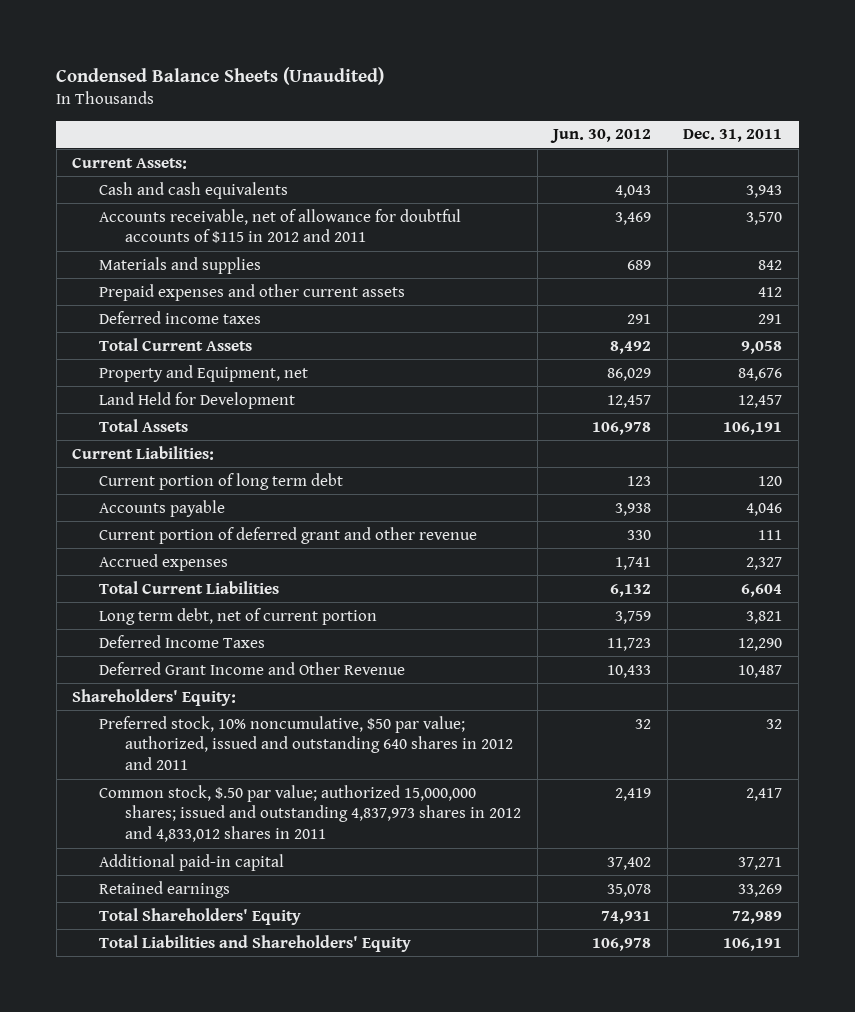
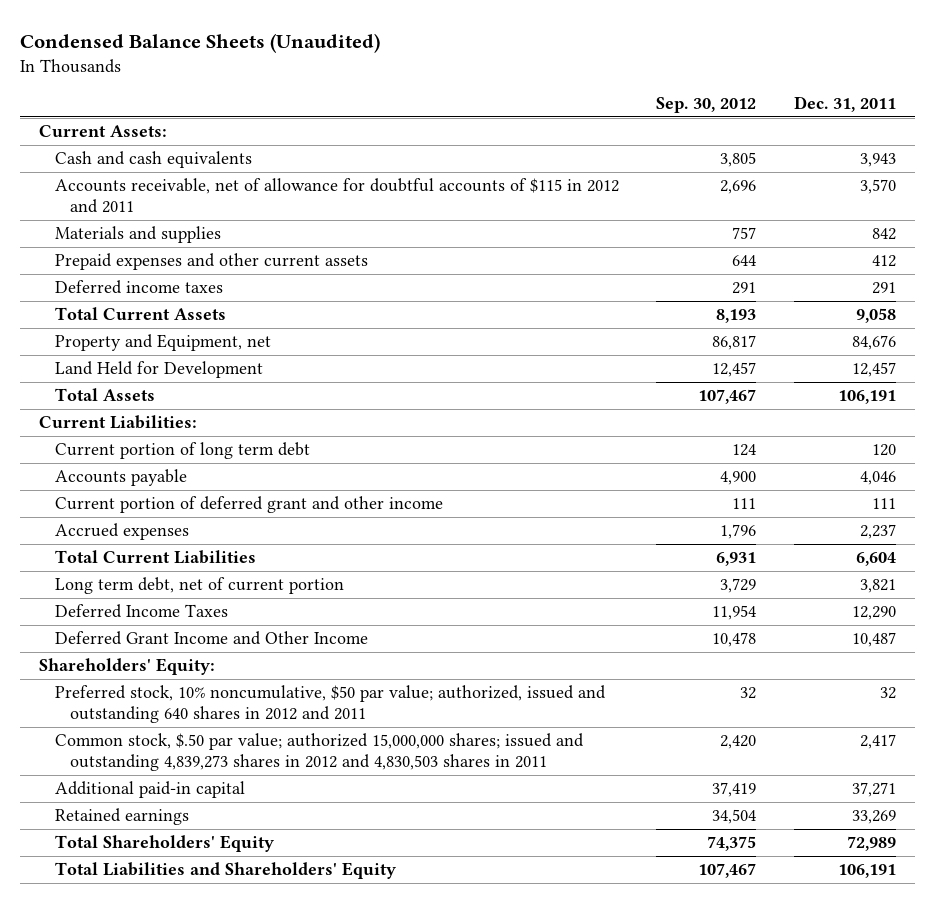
[550,129,652,144] Jun. 30, 2012 -> none
none -> [656,97,757,114] Sep. 30, 2012
[98,526,477,544] Current portion of deferred grant and other revenue -> [54,496,443,514] Current portion of deferred grant and other income
[746,556,783,570] 2,327 -> [860,524,897,540] 2,237
[98,661,405,675] Deferred Grant Income and Other Revenue -> [54,631,368,646] Deferred Grant Income and Other Income
[98,784,522,843] Common stock, $.50 par value; authorized 15,000,000 shares; issued and outstanding 4,837,973 shares in 2012 and 4,833,012 shares in 2011 -> [54,733,584,772] Common stock, $.50 par value; authorized 15,000,000 shares; issued and outstanding 4,839,273 shares in 2012 and 4,830,503 shares in 2011

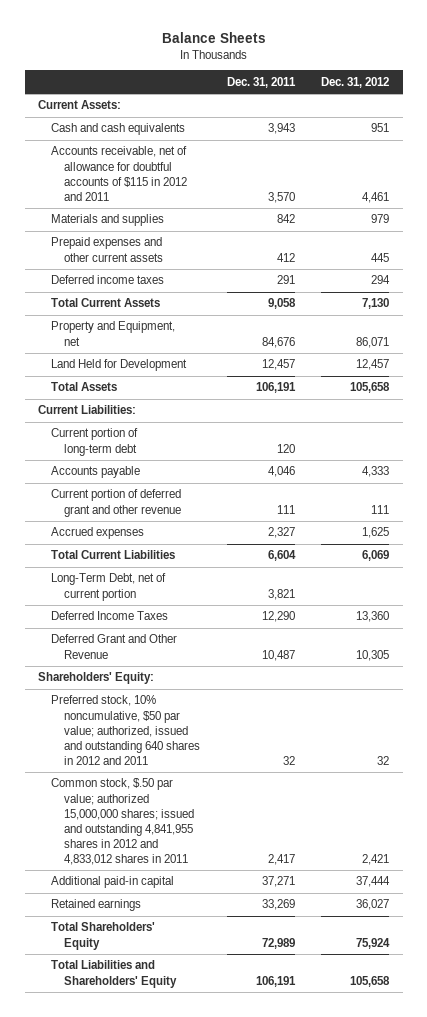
[20,33,381,54] Condensed Balance Sheets (Unaudited) -> [161,31,266,43] Balance Sheets
[656,97,757,114] Sep. 30, 2012 -> none
none -> [321,76,390,88] Dec. 31, 2012
[54,442,310,460] Current portion of long term debt -> [51,428,139,456] Current portion of long-term debt
[54,496,443,514] Current portion of deferred grant and other income -> [51,489,182,517] Current portion of deferred grant and other revenue
[860,524,897,540] 2,237 -> [267,527,295,539] 2,327
[54,577,344,595] Long term debt, net of current portion -> [51,573,167,601] Long-Term Debt, net of current portion
[54,631,368,646] Deferred Grant Income and Other Income -> [51,634,178,659] Deferred Grant and Other Revenue
[54,733,584,772] Common stock, $.50 par value; authorized 15,000,000 shares; issued and outstanding 4,839,273 shares in 2012 and 4,830,503 shares in 2011 -> [51,778,195,865] Common stock, $.50 par value; authorized 15,000,000 shares; issued and outstanding 4,841,955 shares in 2012 and 4,833,012 shares in 2011

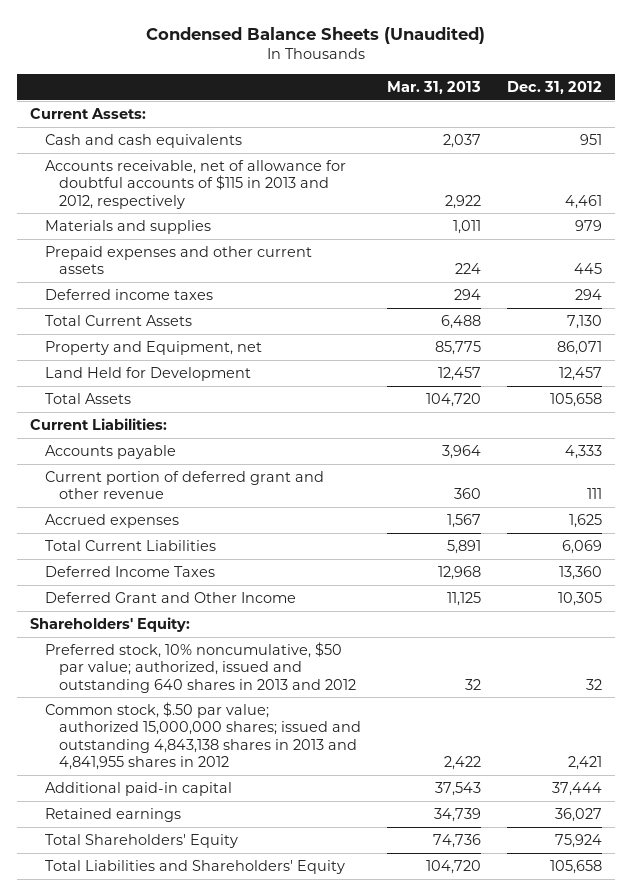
[161,31,266,43] Balance Sheets -> [146,26,486,44] Condensed Balance Sheets (Unaudited)
[226,76,296,88] Dec. 31, 2011 -> none
none -> [386,80,481,94] Mar. 31, 2013
[51,146,188,201] Accounts receivable, net of allowance for doubtful accounts of $115 in 2012 and 2011 -> [44,159,346,209] Accounts receivable, net of allowance for doubtful accounts of $115 in 2013 and 2012, respectively
[51,428,139,456] Current portion of long-term debt -> none
[51,573,167,601] Long-Term Debt, net of current portion -> none
[51,634,178,659] Deferred Grant and Other Revenue -> [44,591,296,603] Deferred Grant and Other Income
[51,695,201,765] Preferred stock, 10% noncumulative, $50 par value; authorized, issued and outstanding 640 shares in 2012 and 2011 -> [44,641,356,693] Preferred stock, 10% noncumulative, $50 par value; authorized, issued and outstanding 640 shares in 2013 and 2012
[51,778,195,865] Common stock, $.50 par value; authorized 15,000,000 shares; issued and outstanding 4,841,955 shares in 2012 and 4,833,012 shares in 2011 -> [44,701,361,770] Common stock, $.50 par value; authorized 15,000,000 shares; issued and outstanding 4,843,138 shares in 2013 and 4,841,955 shares in 2012

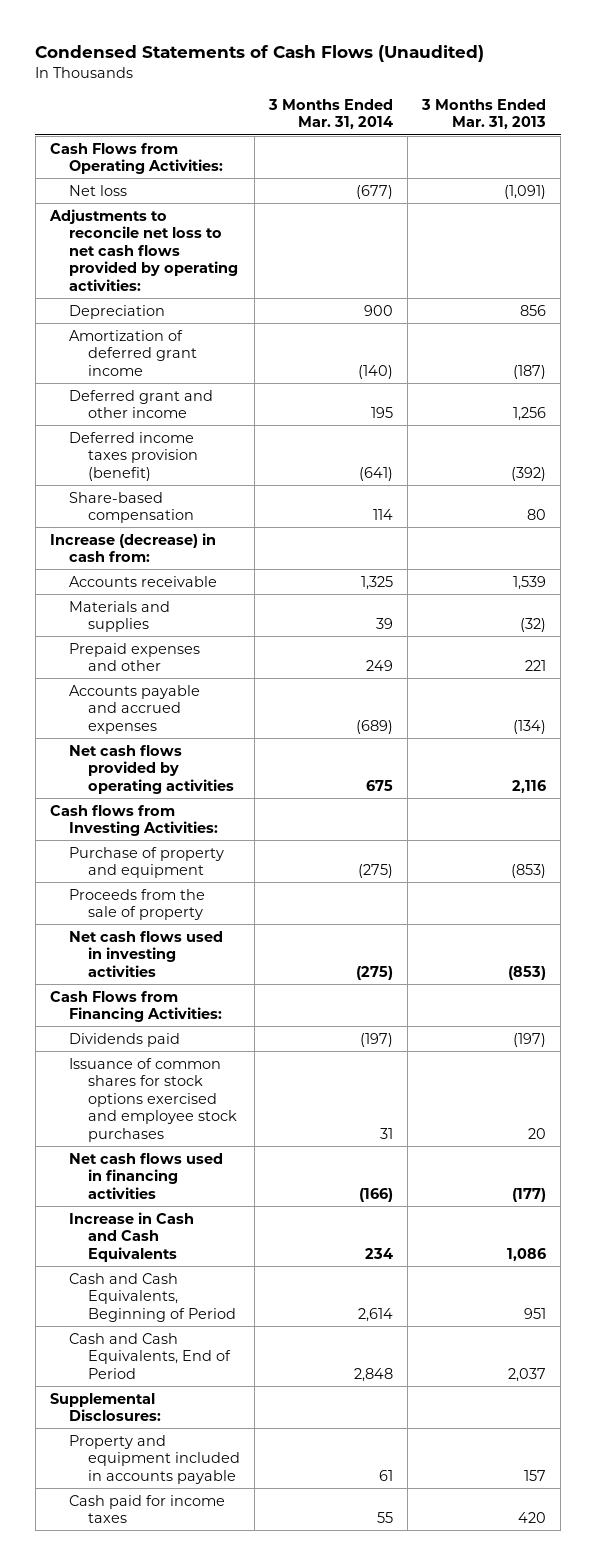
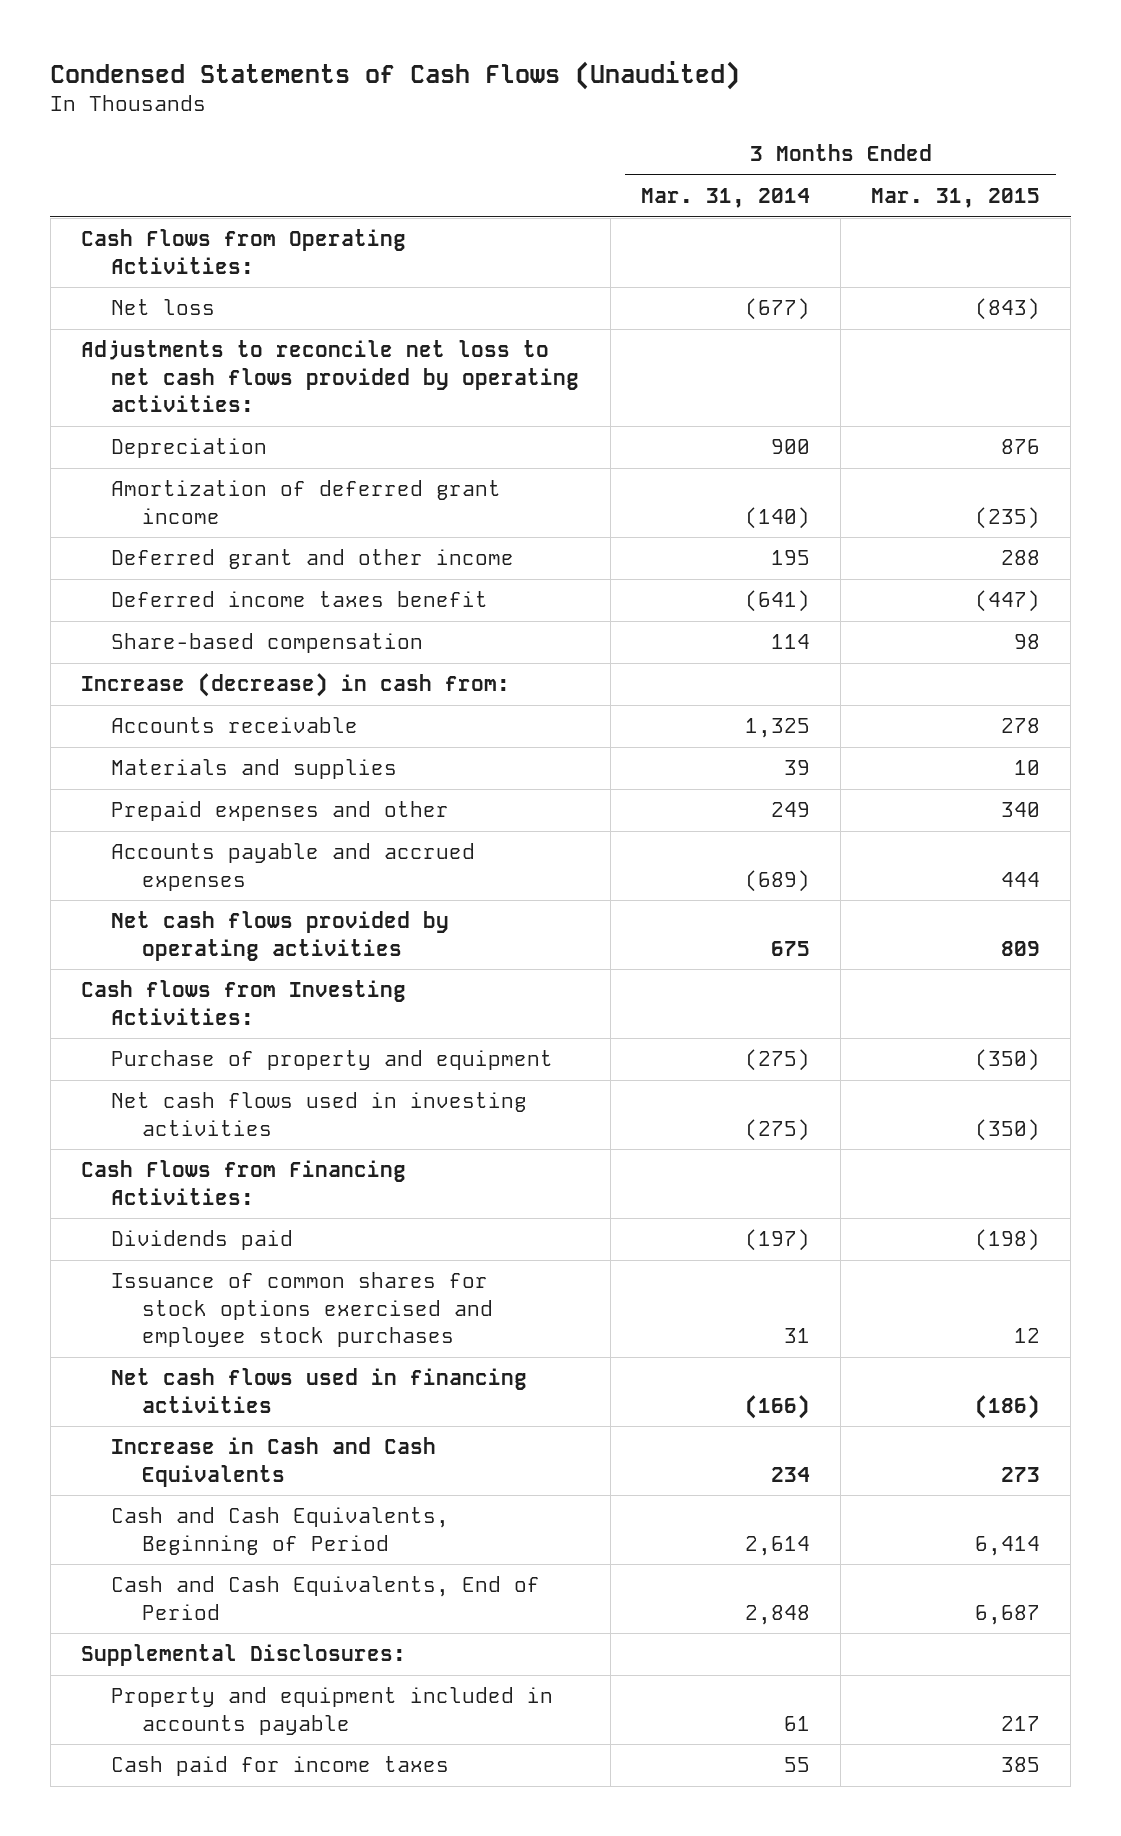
[421,98,547,130] 3 Months Ended Mar. 31, 2013 -> none
none -> [871,187,1041,208] Mar. 31, 2015
[68,431,198,481] Deferred income taxes provision (benefit) -> [111,591,489,608] Deferred income taxes benefit
[68,888,205,921] Proceeds from the sale of property -> none

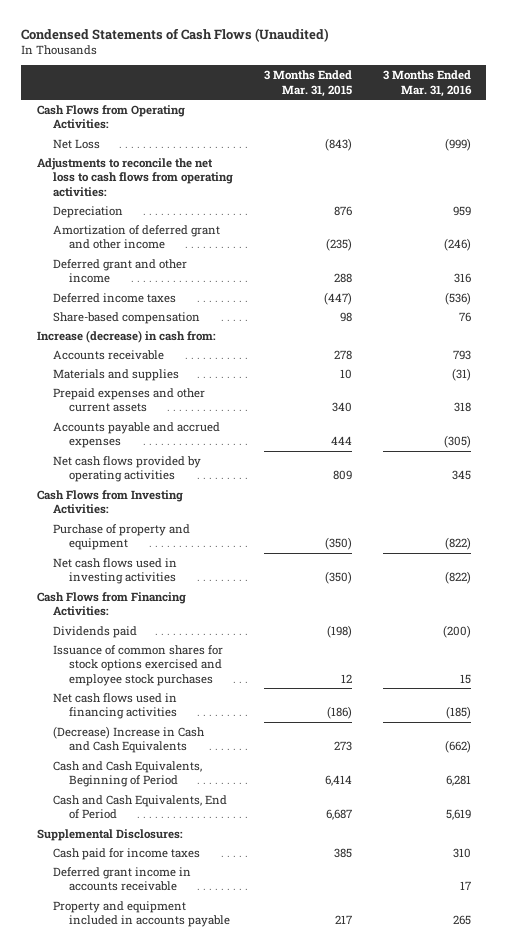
[640,187,810,208] Mar. 31, 2014 -> none
none -> [382,70,472,97] 3 Months Ended Mar. 31, 2016
[111,299,216,316] Net loss -> [52,138,100,149] Net Loss
[80,340,580,413] Adjustments to reconcile net loss to net cash flows provided by operating activities: -> [36,157,233,197] Adjustments to reconcile the net loss to cash flows from operating activities:
[111,480,502,524] Amortization of deferred grant income -> [52,224,220,250] Amortization of deferred grant and other income
[111,591,489,608] Deferred income taxes benefit -> [52,292,176,303] Deferred income taxes
[111,801,450,822] Prepaid expenses and other -> [52,387,205,413] Prepaid expenses and other current assets
[80,980,406,1025] Cash flows from Investing Activities: -> [36,489,183,515] Cash Flows from Investing Activities:
[111,1437,437,1487] Increase in Cash and Cash Equivalents -> [52,725,205,754] (Decrease) Increase in Cash and Cash Equivalents
none -> [52,866,191,892] Deferred grant income in accounts receivable
[111,1687,554,1735] Property and equipment included in accounts payable -> [52,900,230,928] Property and equipment included in accounts payable

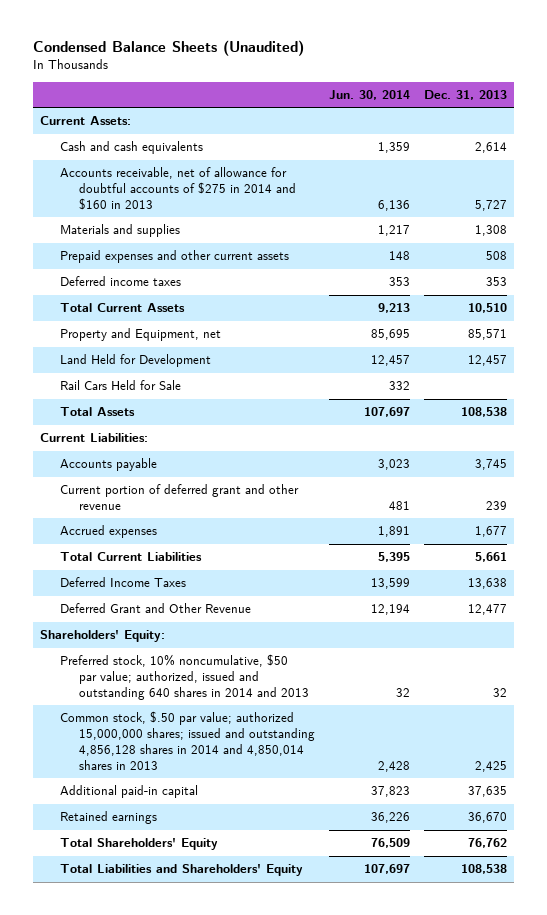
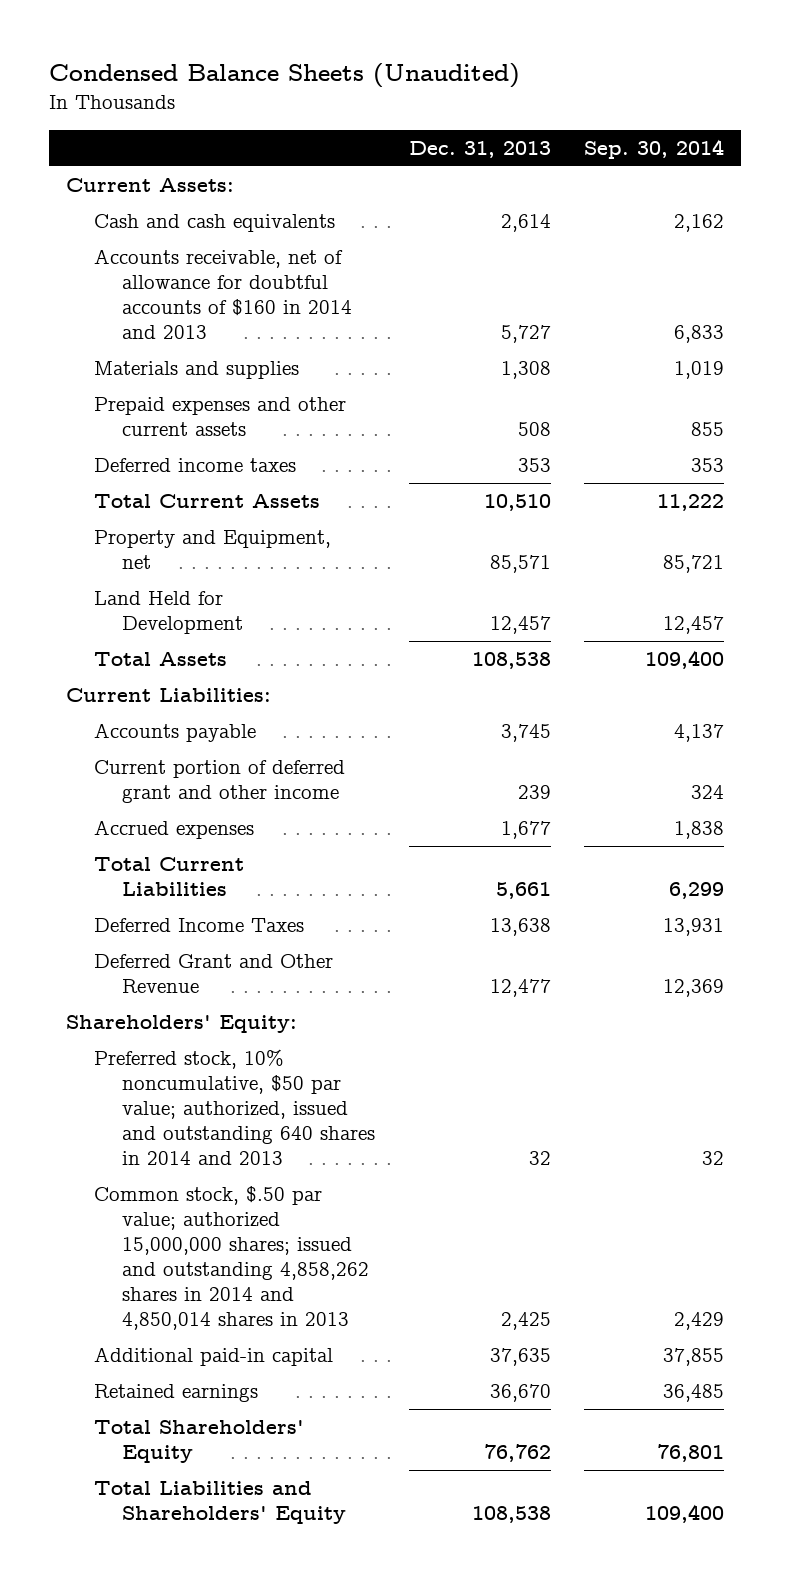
[329,90,411,101] Jun. 30, 2014 -> none
none -> [584,139,725,160] Sep. 30, 2014
[59,167,297,210] Accounts receivable, net of allowance for doubtful accounts of $275 in 2014 and $160 in 2013 -> [93,249,352,339] Accounts receivable, net of allowance for doubtful accounts of $160 in 2014 and 2013
[59,380,181,391] Rail Cars Held for Sale -> none
[59,484,299,511] Current portion of deferred grant and other revenue -> [93,760,345,804] Current portion of deferred grant and other income
[59,711,316,770] Common stock, $.50 par value; authorized 15,000,000 shares; issued and outstanding 4,856,128 shares in 2014 and 4,850,014 shares in 2013 -> [93,1186,369,1330] Common stock, $.50 par value; authorized 15,000,000 shares; issued and outstanding 4,858,262 shares in 2014 and 4,850,014 shares in 2013

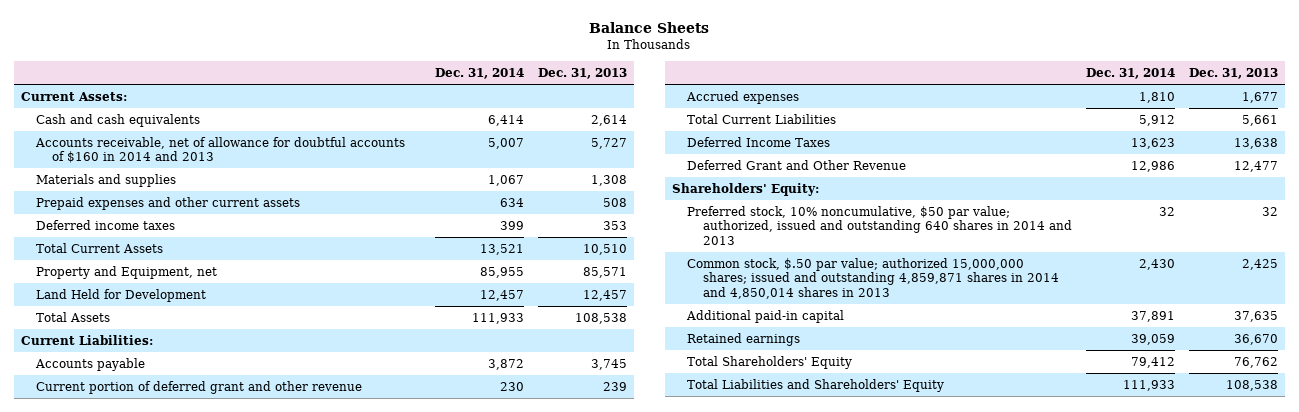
[49,63,521,89] Condensed Balance Sheets (Unaudited) -> [589,21,710,33] Balance Sheets
[584,139,725,160] Sep. 30, 2014 -> none
none -> [435,68,525,80] Dec. 31, 2014
[93,760,345,804] Current portion of deferred grant and other income -> [36,380,363,394] Current portion of deferred grant and other revenue
[93,1186,369,1330] Common stock, $.50 par value; authorized 15,000,000 shares; issued and outstanding 4,858,262 shares in 2014 and 4,850,014 shares in 2013 -> [687,257,1060,299] Common stock, $.50 par value; authorized 15,000,000 shares; issued and outstanding 4,859,871 shares in 2014 and 4,850,014 shares in 2013

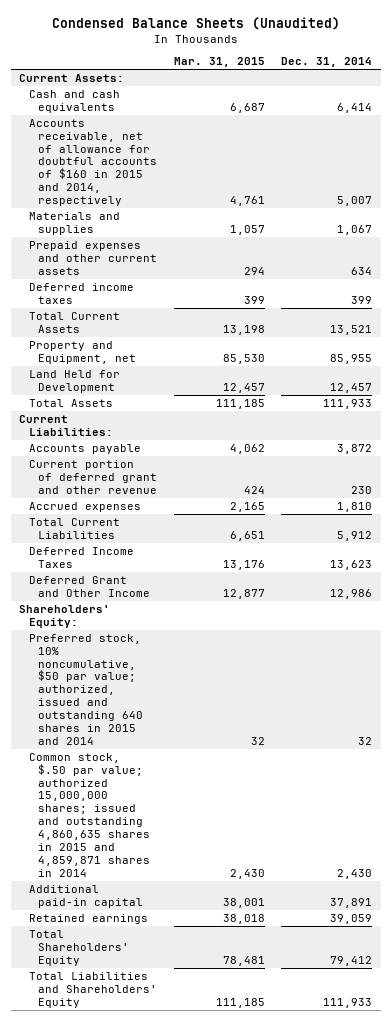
[589,21,710,33] Balance Sheets -> [51,16,340,30] Condensed Balance Sheets (Unaudited)
[538,68,628,80] Dec. 31, 2013 -> none
none -> [173,57,265,68] Mar. 31, 2015
[35,136,406,164] Accounts receivable, net of allowance for doubtful accounts of $160 in 2014 and 2013 -> [28,118,158,207] Accounts receivable, net of allowance for doubtful accounts of $160 in 2015 and 2014, respectively
[687,159,907,170] Deferred Grant and Other Revenue -> [28,575,151,597] Deferred Grant and Other Income
[687,205,1073,245] Preferred stock, 10% noncumulative, $50 par value; authorized, issued and outstanding 640 shares in 2014 and 2013 -> [28,633,144,745] Preferred stock, 10% noncumulative, $50 par value; authorized, issued and outstanding 640 shares in 2015 and 2014
[687,257,1060,299] Common stock, $.50 par value; authorized 15,000,000 shares; issued and outstanding 4,859,871 shares in 2014 and 4,850,014 shares in 2013 -> [28,752,151,877] Common stock, $.50 par value; authorized 15,000,000 shares; issued and outstanding 4,860,635 shares in 2015 and 4,859,871 shares in 2014

